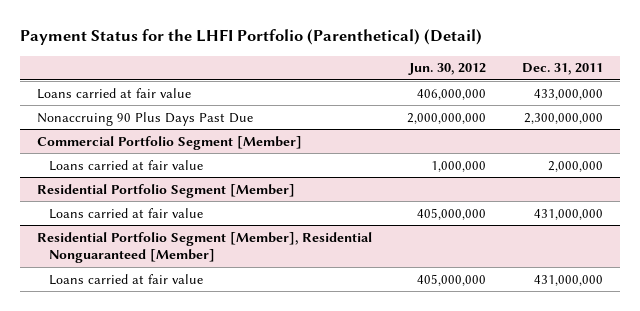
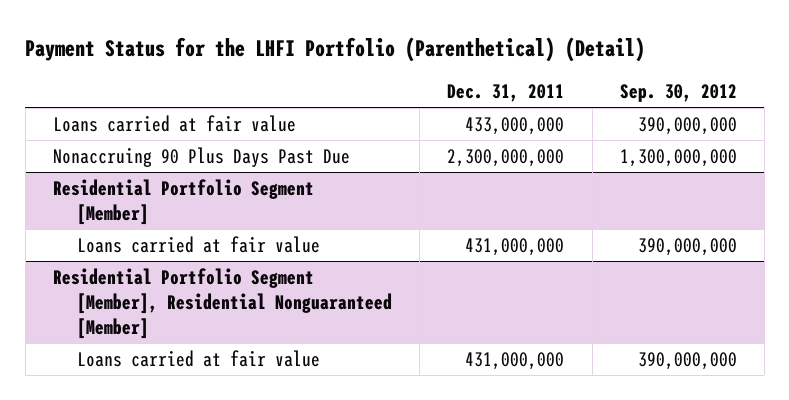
[408,63,487,76] Jun. 30, 2012 -> none
none -> [619,84,737,103] Sep. 30, 2012
[37,135,303,150] Commercial Portfolio Segment [Member] -> none
[49,159,204,171] Loans carried at fair value -> none

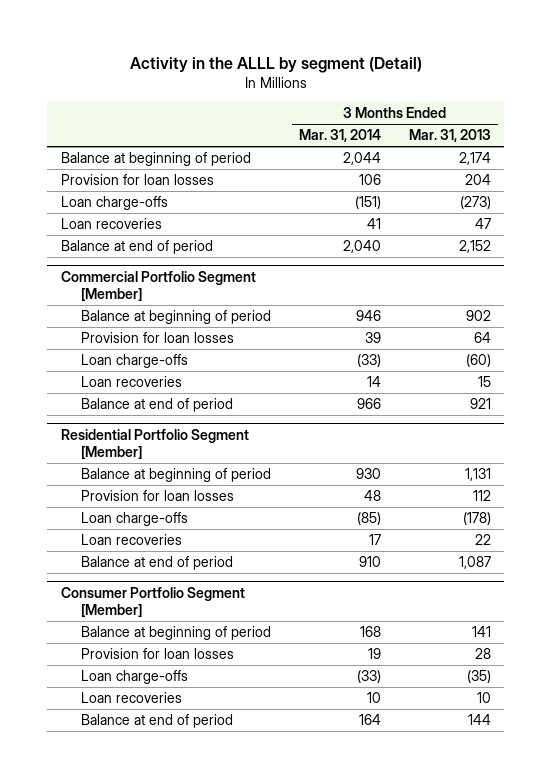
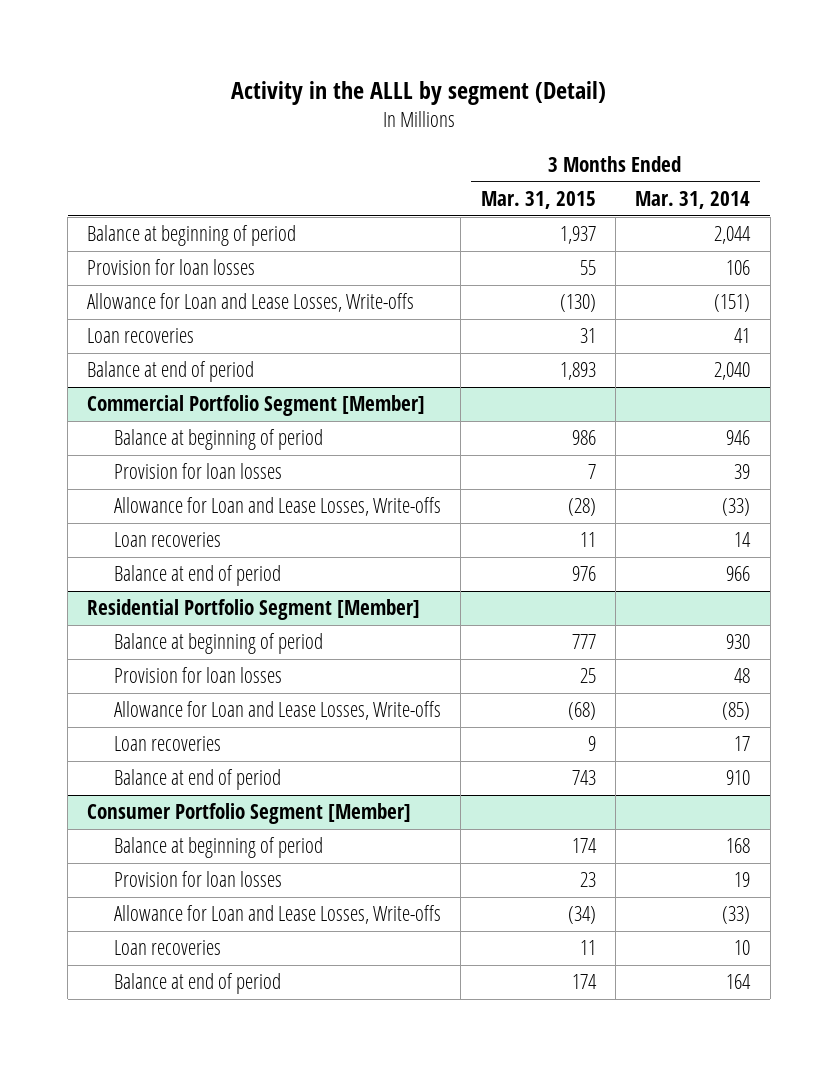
[408,129,491,143] Mar. 31, 2013 -> none
none -> [480,190,596,209] Mar. 31, 2015
[61,196,169,211] Loan charge-offs -> [87,293,415,313] Allowance for Loan and Lease Losses, Write-offs
[81,354,189,369] Loan charge-offs -> [114,497,442,517] Allowance for Loan and Lease Losses, Write-offs
[81,512,189,527] Loan charge-offs -> [114,701,442,721] Allowance for Loan and Lease Losses, Write-offs
[81,670,189,685] Loan charge-offs -> [114,905,442,925] Allowance for Loan and Lease Losses, Write-offs

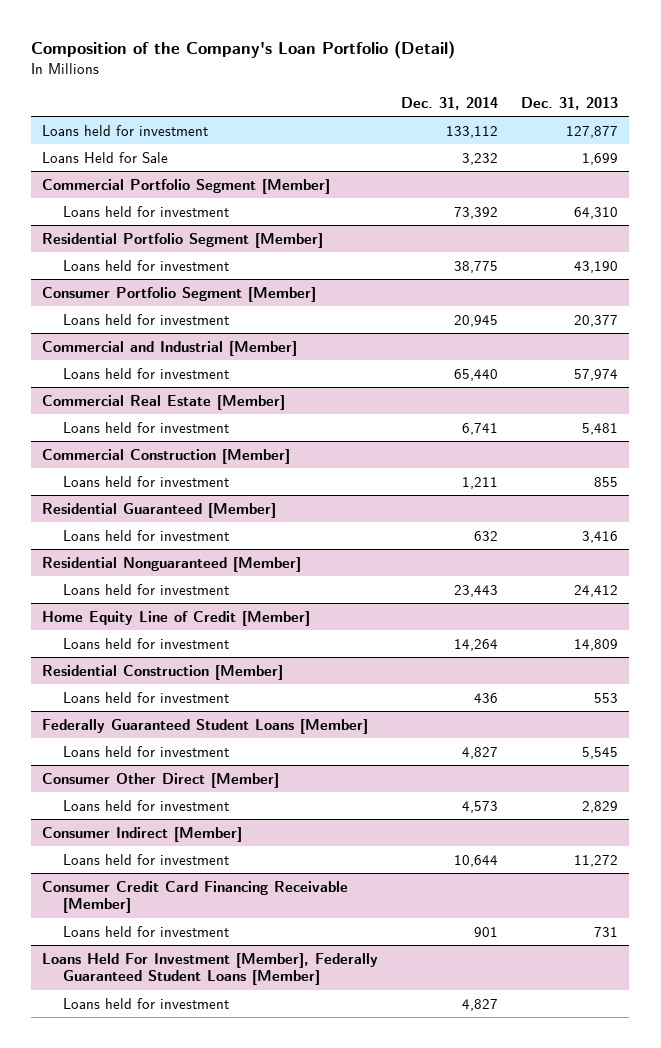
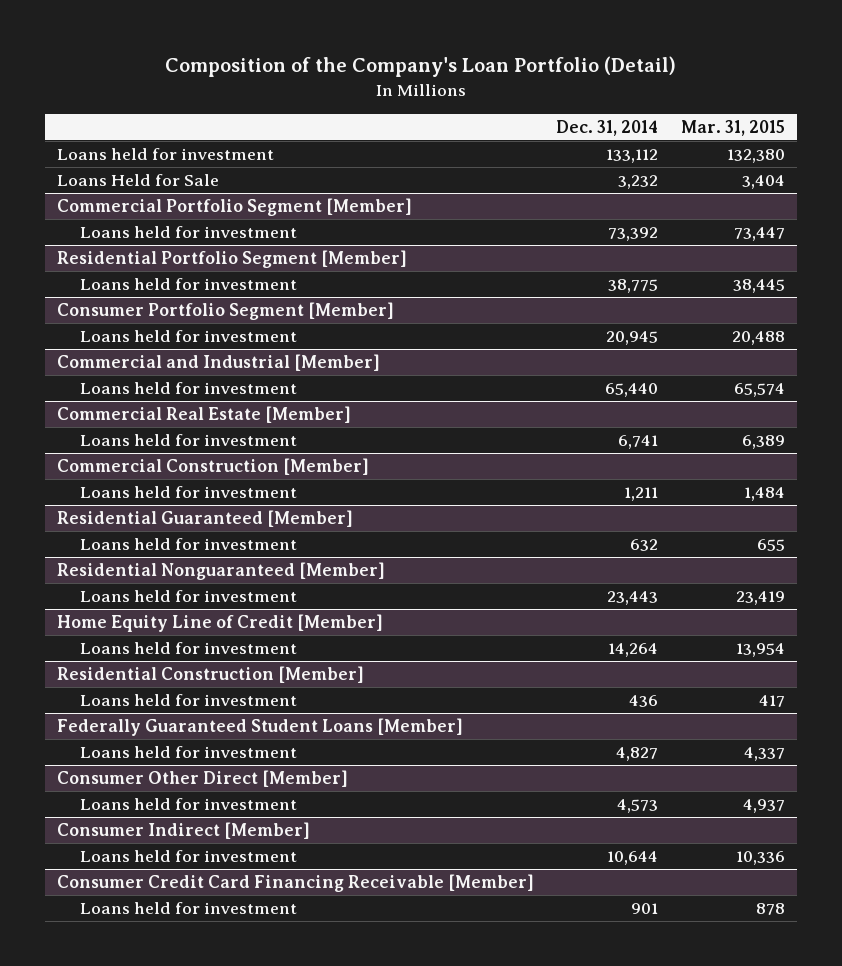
[521,97,619,111] Dec. 31, 2013 -> none
none -> [681,119,786,136] Mar. 31, 2015
[42,952,379,986] Loans Held For Investment [Member], Federally Guaranteed Student Loans [Member] -> none
[62,997,229,1009] Loans held for investment -> none

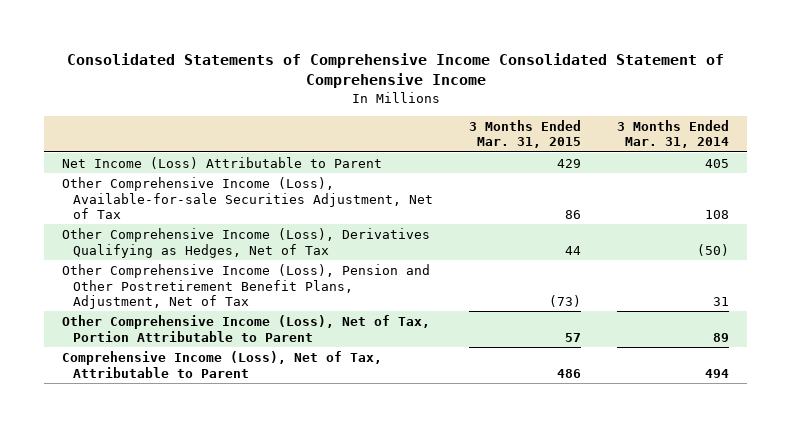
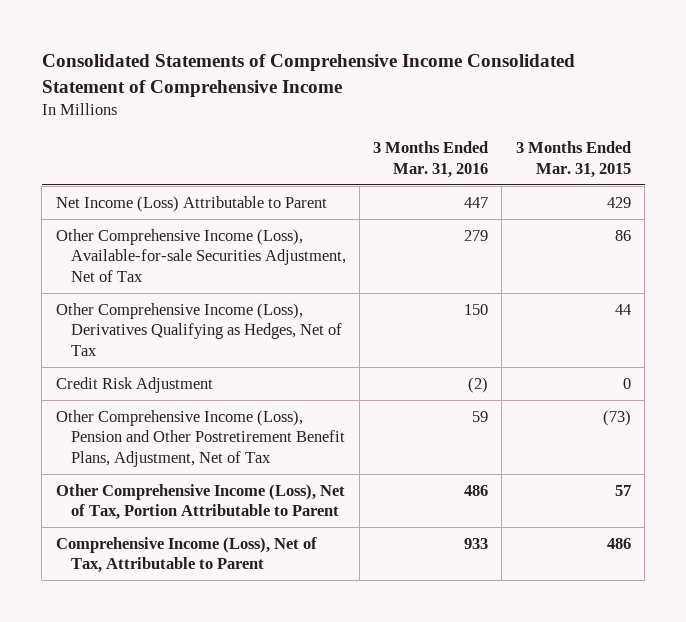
[616,119,729,149] 3 Months Ended Mar. 31, 2014 -> none
none -> [373,141,489,178] 3 Months Ended Mar. 31, 2016
none -> [55,376,213,393] Credit Risk Adjustment

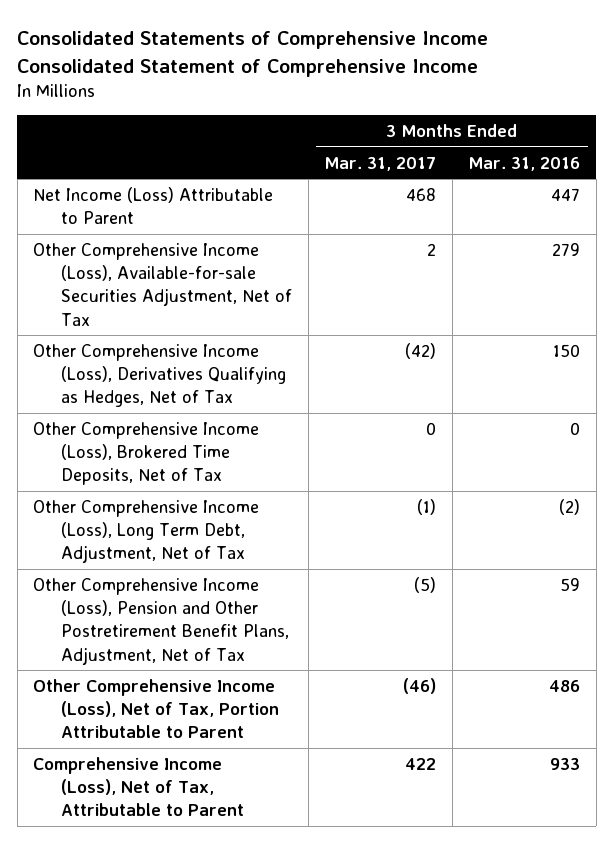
[515,141,631,178] 3 Months Ended Mar. 31, 2015 -> none
none -> [324,156,437,171] Mar. 31, 2017
[55,376,213,393] Credit Risk Adjustment -> none
none -> [33,421,260,486] Other Comprehensive Income (Loss), Brokered Time Deposits, Net of Tax
none -> [33,499,260,564] Other Comprehensive Income (Loss), Long Term Debt, Adjustment, Net of Tax

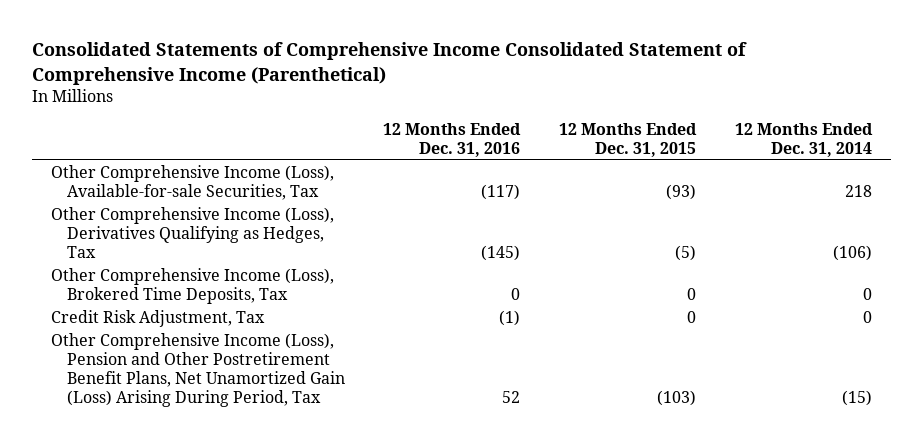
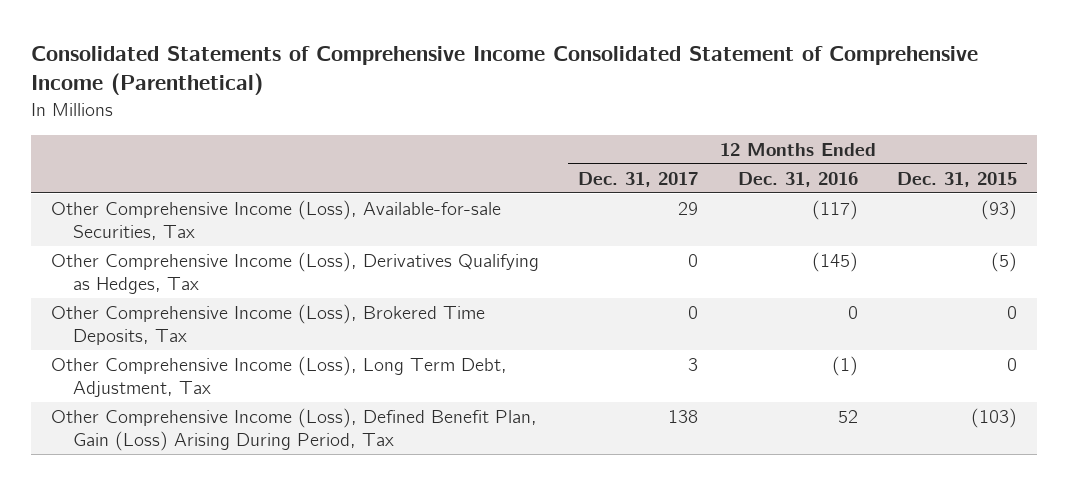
[734,122,873,157] 12 Months Ended Dec. 31, 2014 -> none
none -> [578,172,699,188] Dec. 31, 2017
[51,310,266,328] Credit Risk Adjustment, Tax -> none
none -> [50,356,507,397] Other Comprehensive Income (Loss), Long Term Debt, Adjustment, Tax
[51,333,345,407] Other Comprehensive Income (Loss), Pension and Other Postretirement Benefit Plans, Net Unamortized Gain (Loss) Arising During Period, Tax -> [50,408,537,451] Other Comprehensive Income (Loss), Defined Benefit Plan, Gain (Loss) Arising During Period, Tax

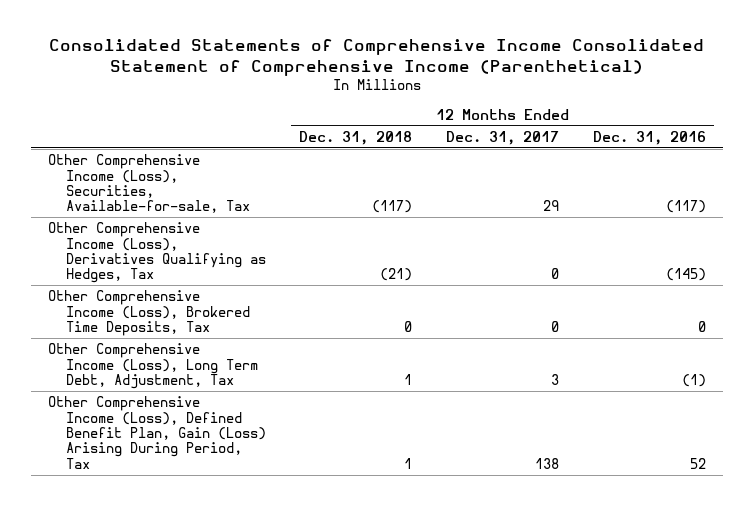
[897,172,1018,188] Dec. 31, 2015 -> none
none -> [299,130,413,145] Dec. 31, 2018
[50,200,501,240] Other Comprehensive Income (Loss), Available-for-sale Securities, Tax -> [47,154,250,214] Other Comprehensive Income (Loss), Securities, Available-for-sale, Tax

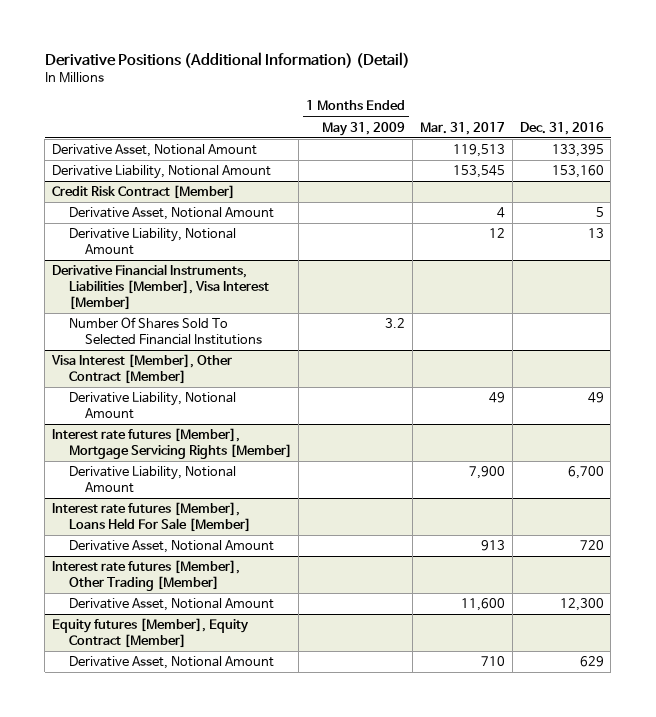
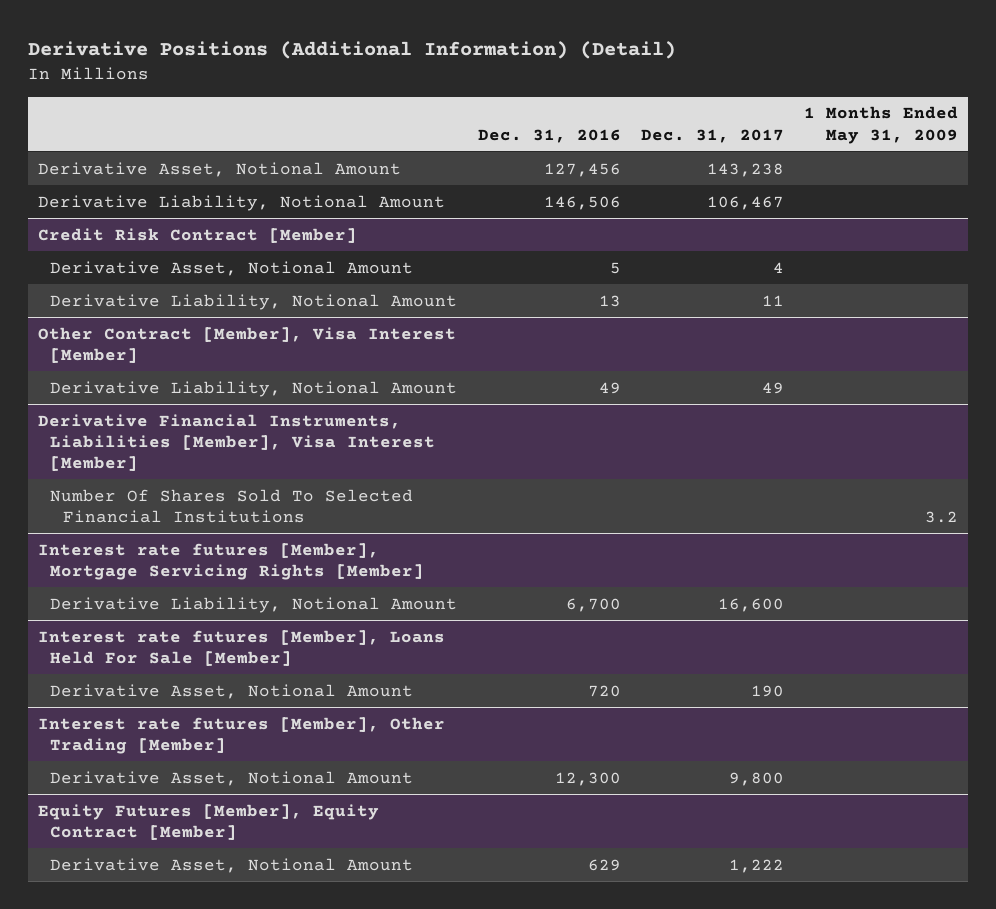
[419,121,505,135] Mar. 31, 2017 -> none
none -> [640,128,784,143] Dec. 31, 2017
[551,144,604,158] 133,395 -> [543,162,621,177] 127,456
[551,165,604,179] 153,160 -> [543,195,621,210] 146,506
none -> [38,326,457,363] Other Contract [Member], Visa Interest [Member]
none -> [50,380,458,397] Derivative Liability, Notional Amount
[51,354,233,385] Visa Interest [Member], Other Contract [Member] -> none
[68,392,236,420] Derivative Liability, Notional Amount -> none
[52,618,250,649] Equity futures [Member], Equity Contract [Member] -> [38,803,380,840] Equity Futures [Member], Equity Contract [Member]

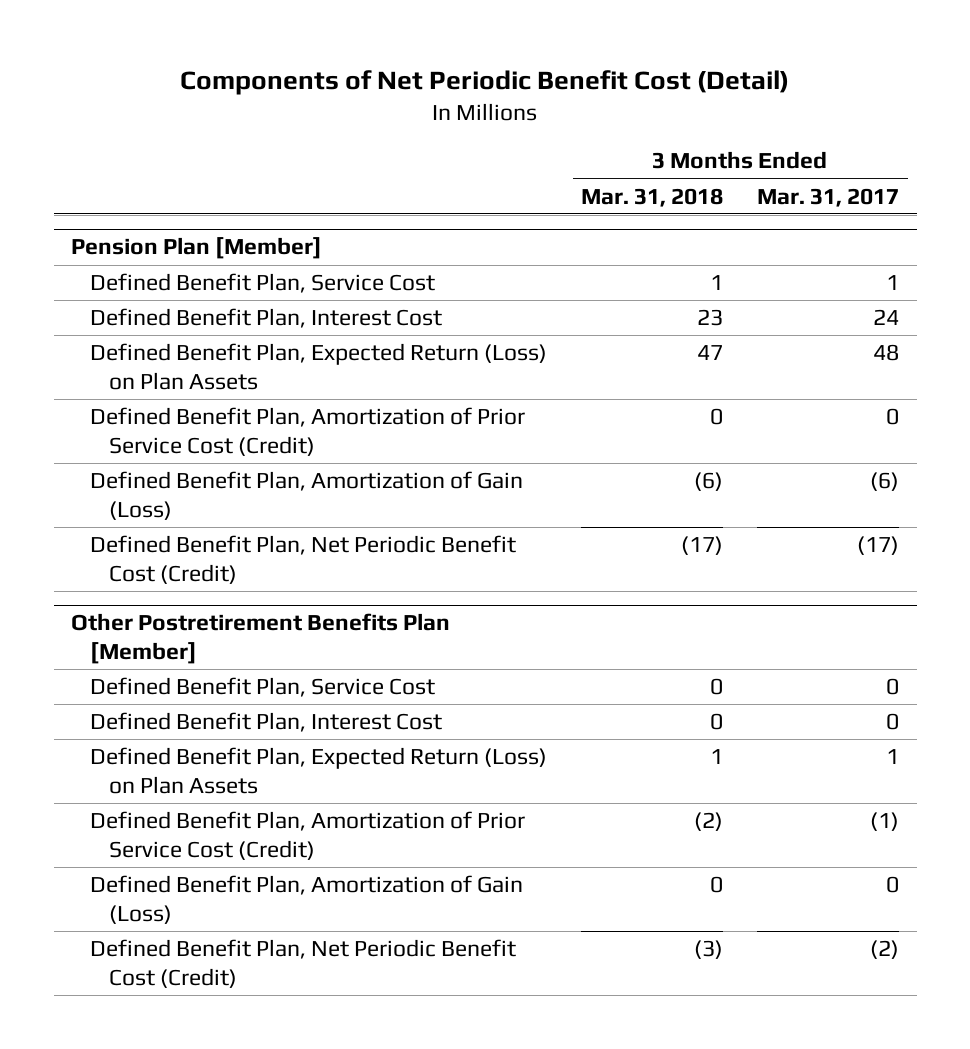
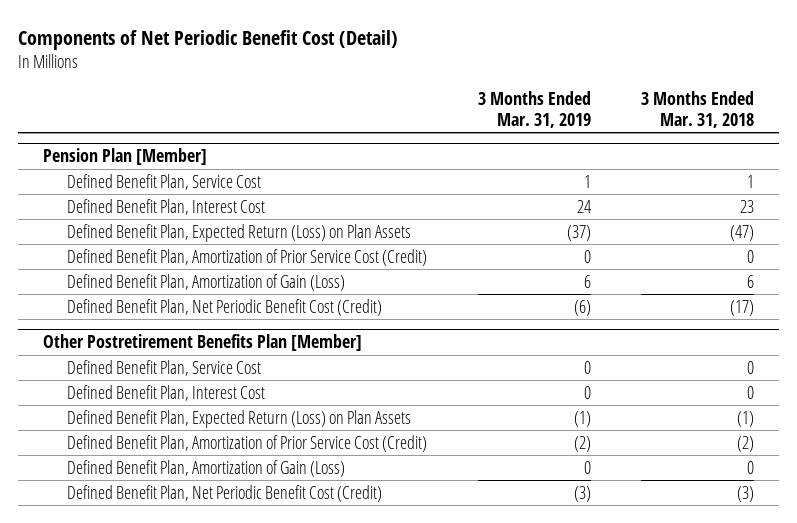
[757,187,900,207] Mar. 31, 2017 -> none
none -> [477,90,591,128] 3 Months Ended Mar. 31, 2019
[697,345,724,361] 47 -> [729,224,754,241] (47)
[694,472,724,492] (6) -> [746,274,754,288] 6
[710,749,724,765] 1 -> [736,410,754,427] (1)

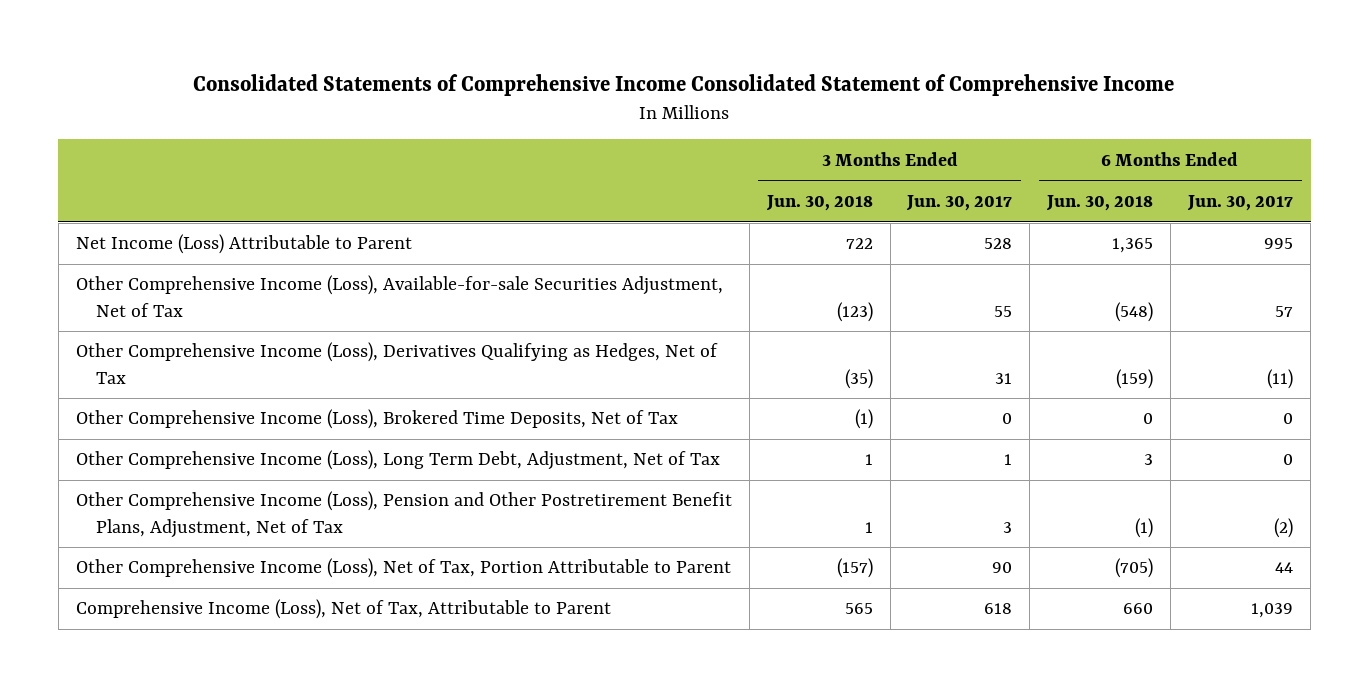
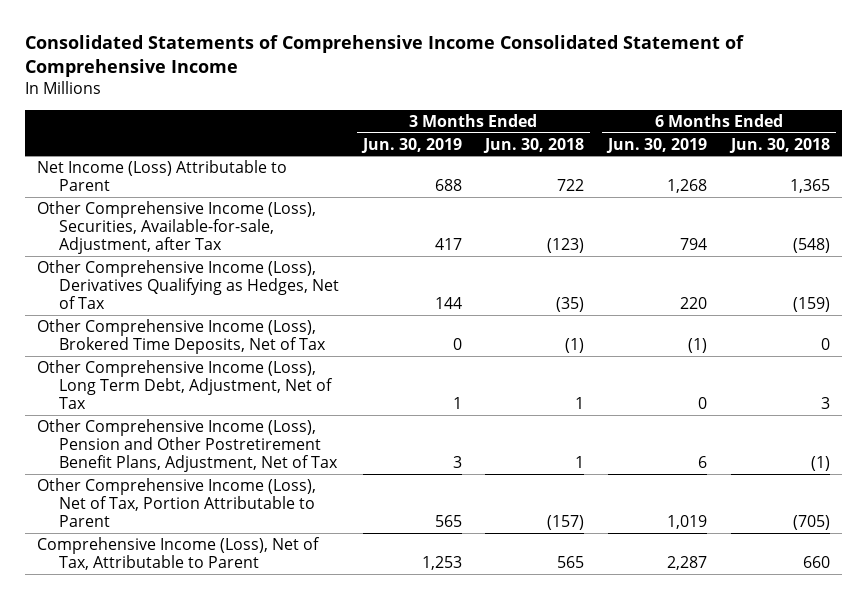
[906,194,1013,211] Jun. 30, 2017 -> none
[1187,194,1294,211] Jun. 30, 2017 -> none
none -> [360,137,462,153] Jun. 30, 2019
none -> [606,137,708,153] Jun. 30, 2019
[75,275,723,317] Other Comprehensive Income (Loss), Available-for-sale Securities Adjustment, Net of Tax -> [36,200,316,255] Other Comprehensive Income (Loss), Securities, Available-for-sale, Adjustment, after Tax

